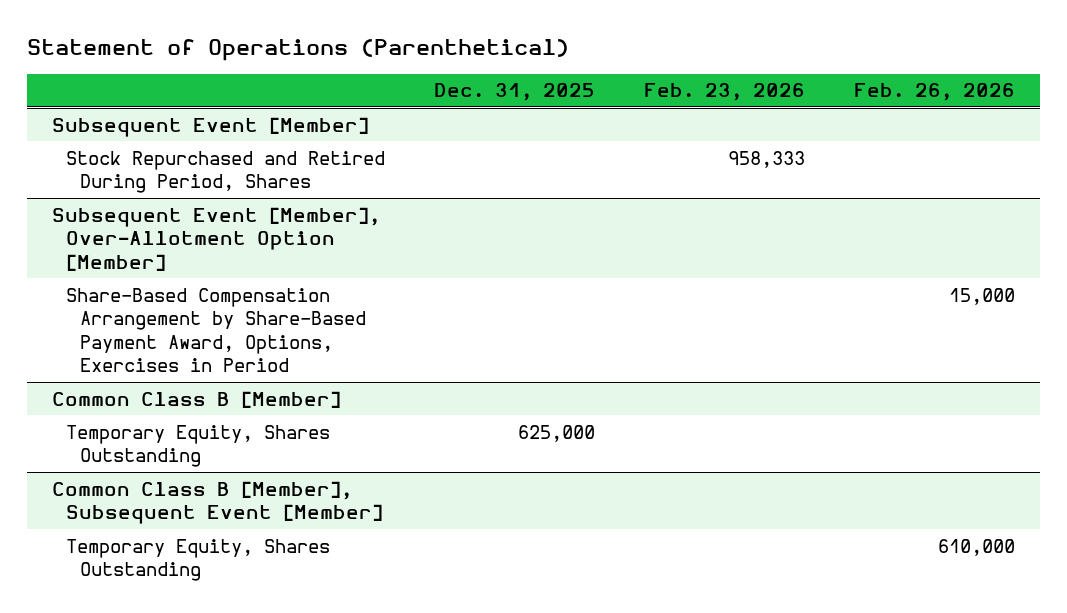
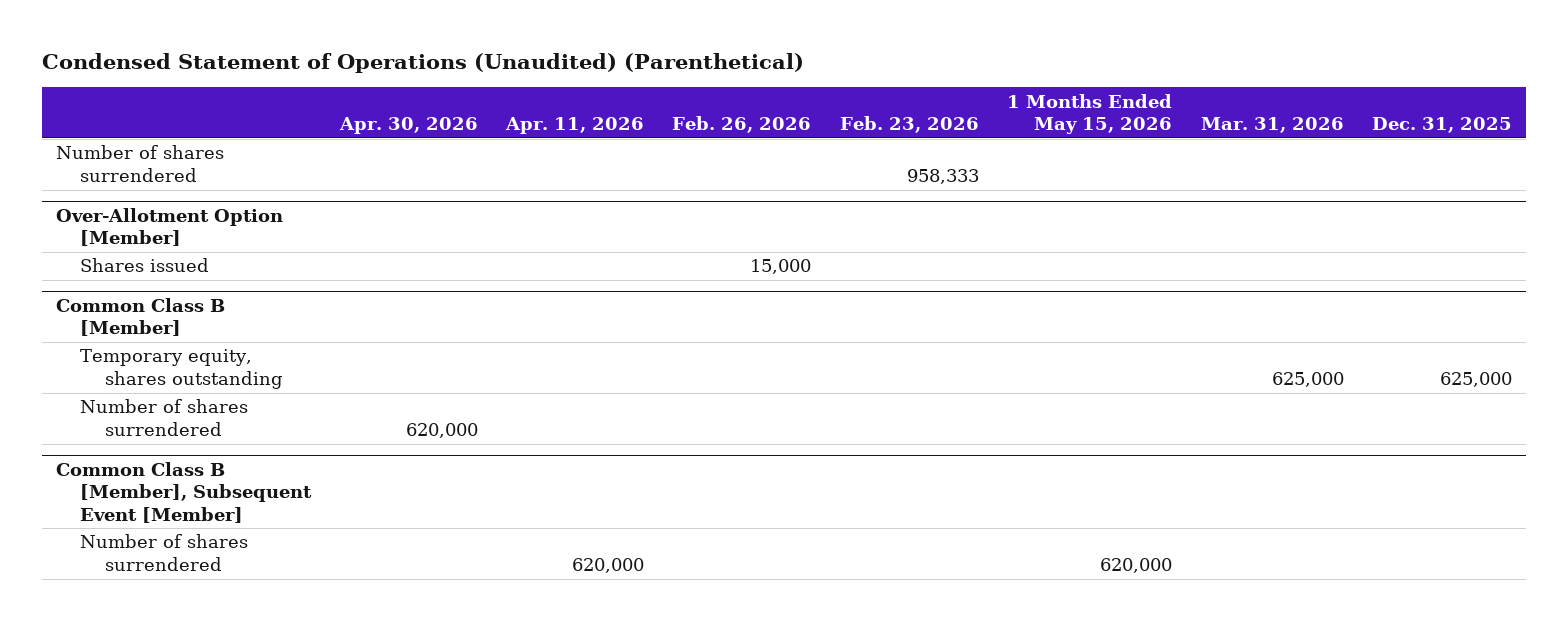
[26,39,569,62] Statement of Operations (Parenthetical) -> [41,53,804,74] Condensed Statement of Operations (Unaudited) (Parenthetical)
none -> [338,117,478,135] Apr. 30, 2026
none -> [505,117,645,135] Apr. 11, 2026
none -> [1007,93,1173,135] 1 Months Ended May 15, 2026
none -> [1200,117,1344,134] Mar. 31, 2026
[51,116,369,137] Subsequent Event [Member] -> none
[65,150,385,194] Stock Repurchased and Retired During Period, Shares -> none
none -> [55,145,224,183] Number of shares surrendered
[51,206,380,271] Subsequent Event [Member], Over-Allotment Option [Member] -> [55,207,283,247] Over-Allotment Option [Member]
[65,287,366,373] Share-Based Compensation Arrangement by Share-Based Payment Award, Options, Exercises in Period -> [80,258,210,273] Shares issued
[65,424,330,468] Temporary Equity, Shares Outstanding -> [80,349,283,390] Temporary equity, shares outstanding
none -> [80,399,249,437] Number of shares surrendered
[65,538,330,582] Temporary Equity, Shares Outstanding -> none
none -> [80,534,249,572] Number of shares surrendered

